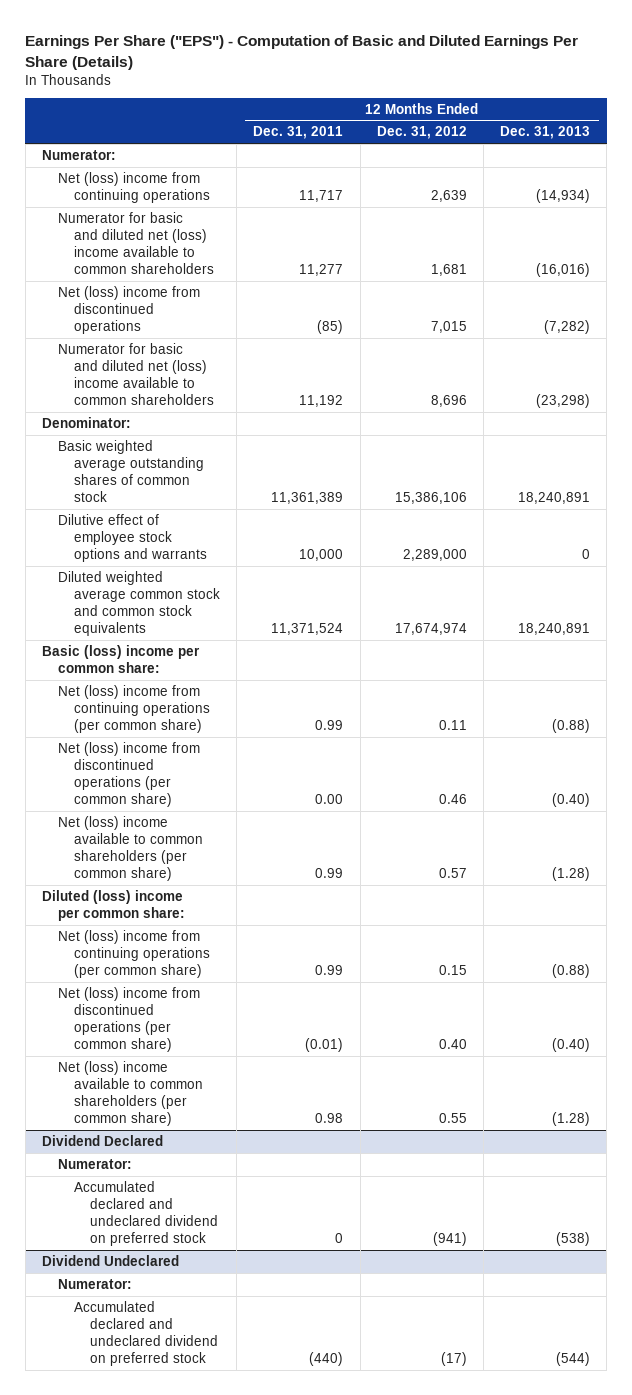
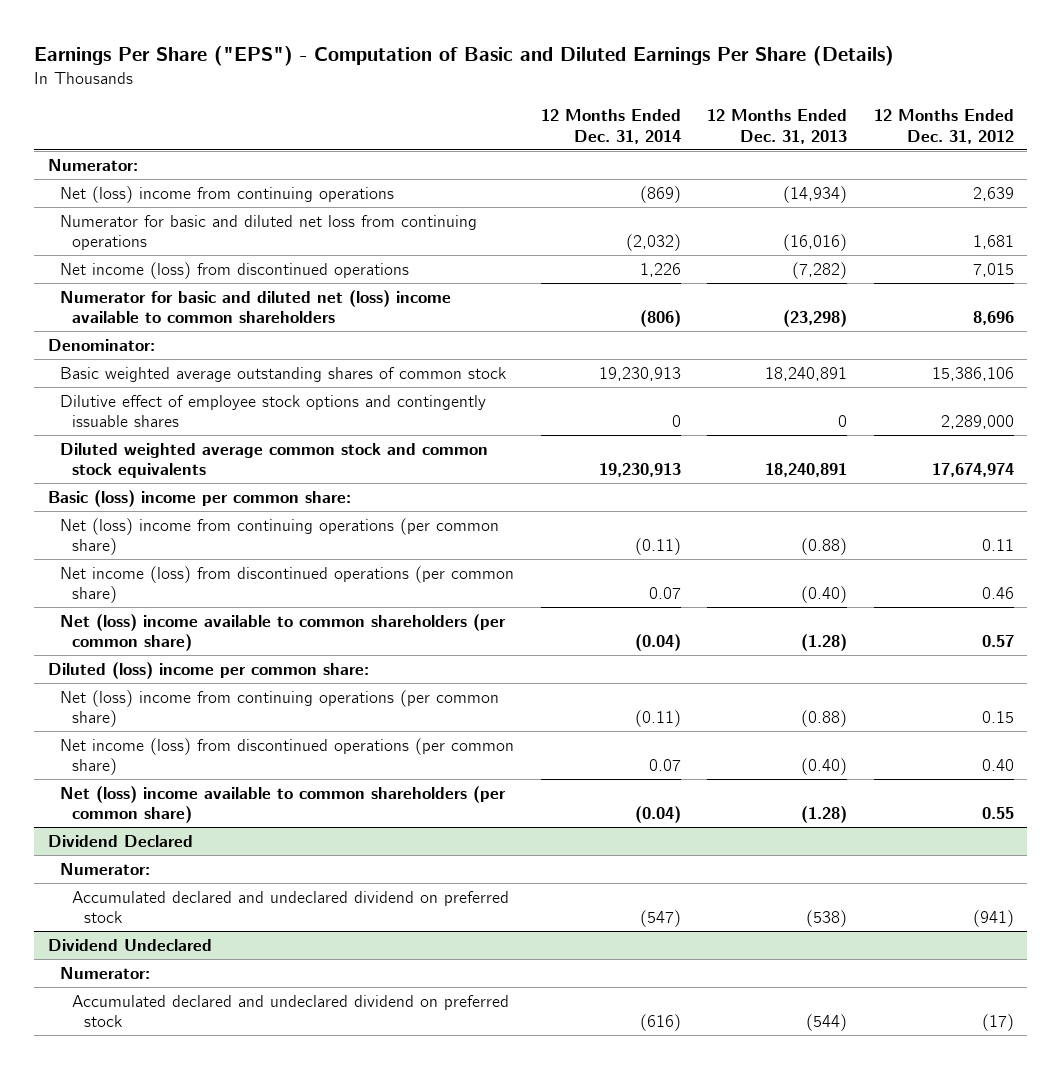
[253,126,344,140] Dec. 31, 2011 -> none
none -> [540,109,681,144] 12 Months Ended Dec. 31, 2014
[57,211,215,275] Numerator for basic and diluted net (loss) income available to common shareholders -> [59,214,477,251] Numerator for basic and diluted net loss from continuing operations
[57,285,200,335] Net (loss) income from discontinued operations -> [59,261,409,279] Net income (loss) from discontinued operations
[57,513,208,563] Dilutive effect of employee stock options and warrants -> [59,394,486,428] Dilutive effect of employee stock options and contingently issuable shares
[57,741,200,808] Net (loss) income from discontinued operations (per common share) -> [59,565,514,604] Net income (loss) from discontinued operations (per common share)
[57,986,200,1053] Net (loss) income from discontinued operations (per common share) -> [59,737,514,776] Net income (loss) from discontinued operations (per common share)

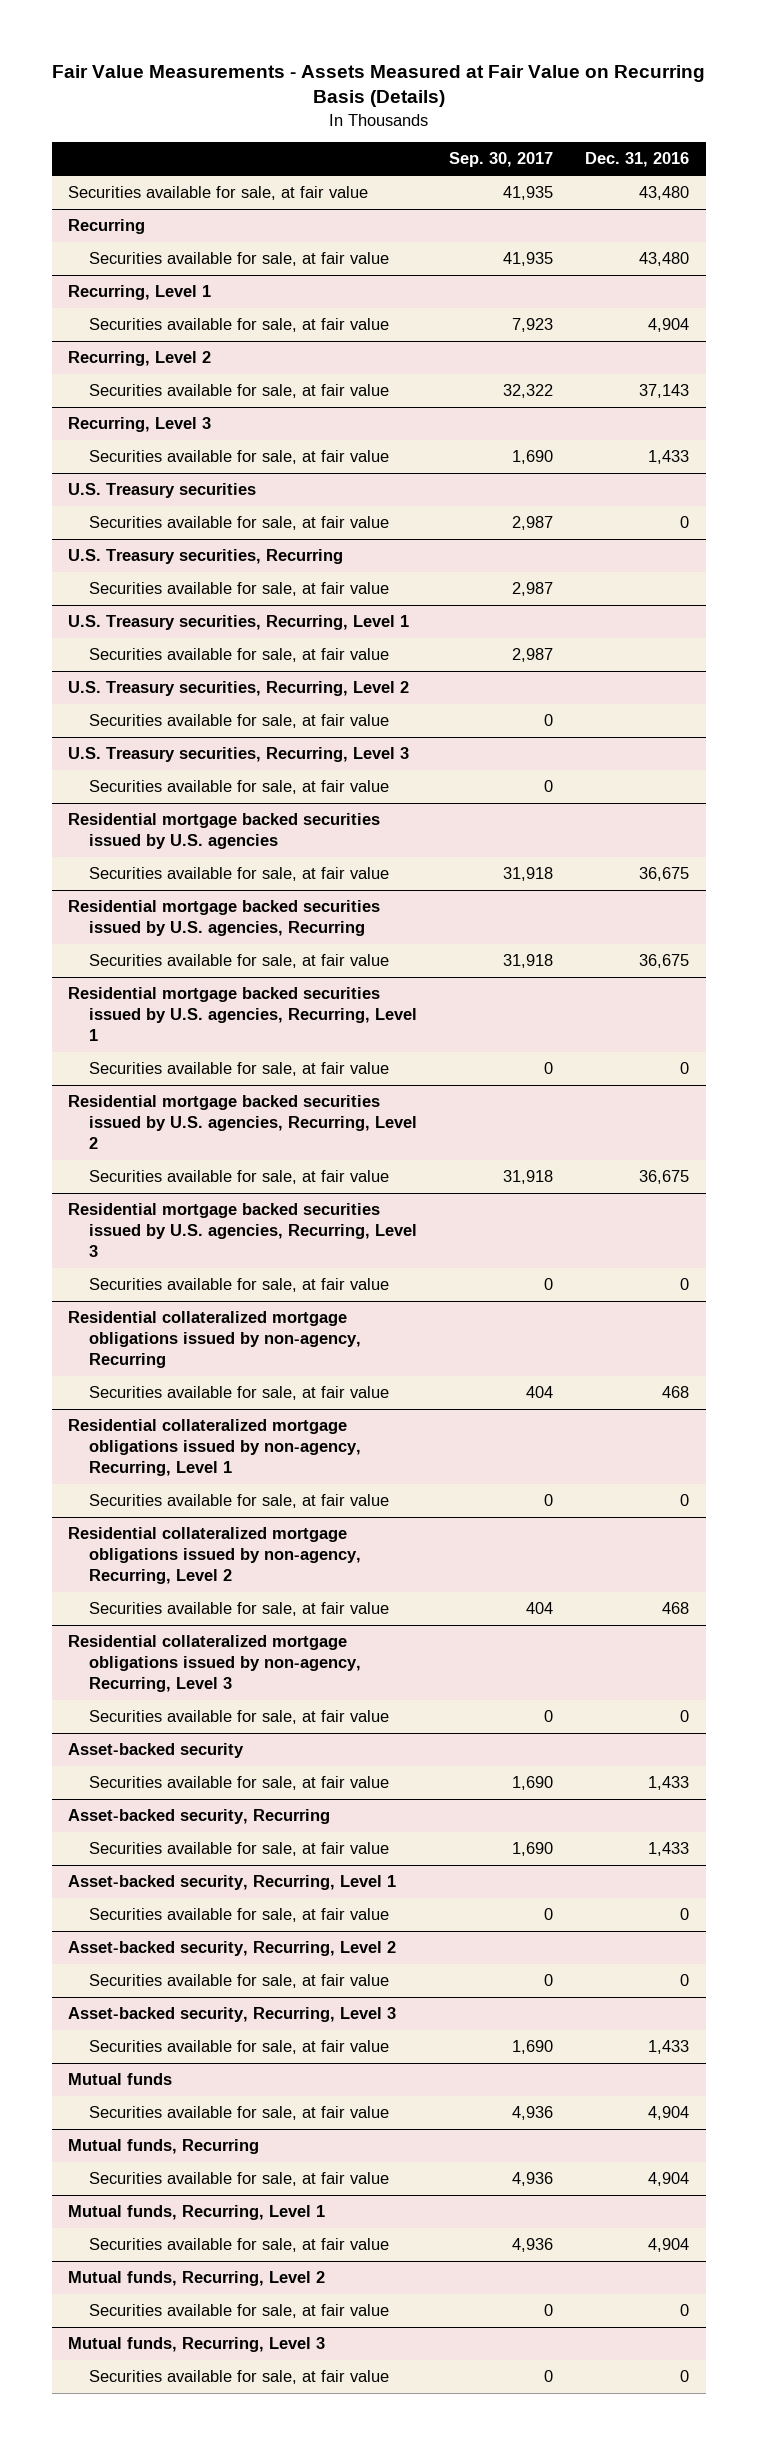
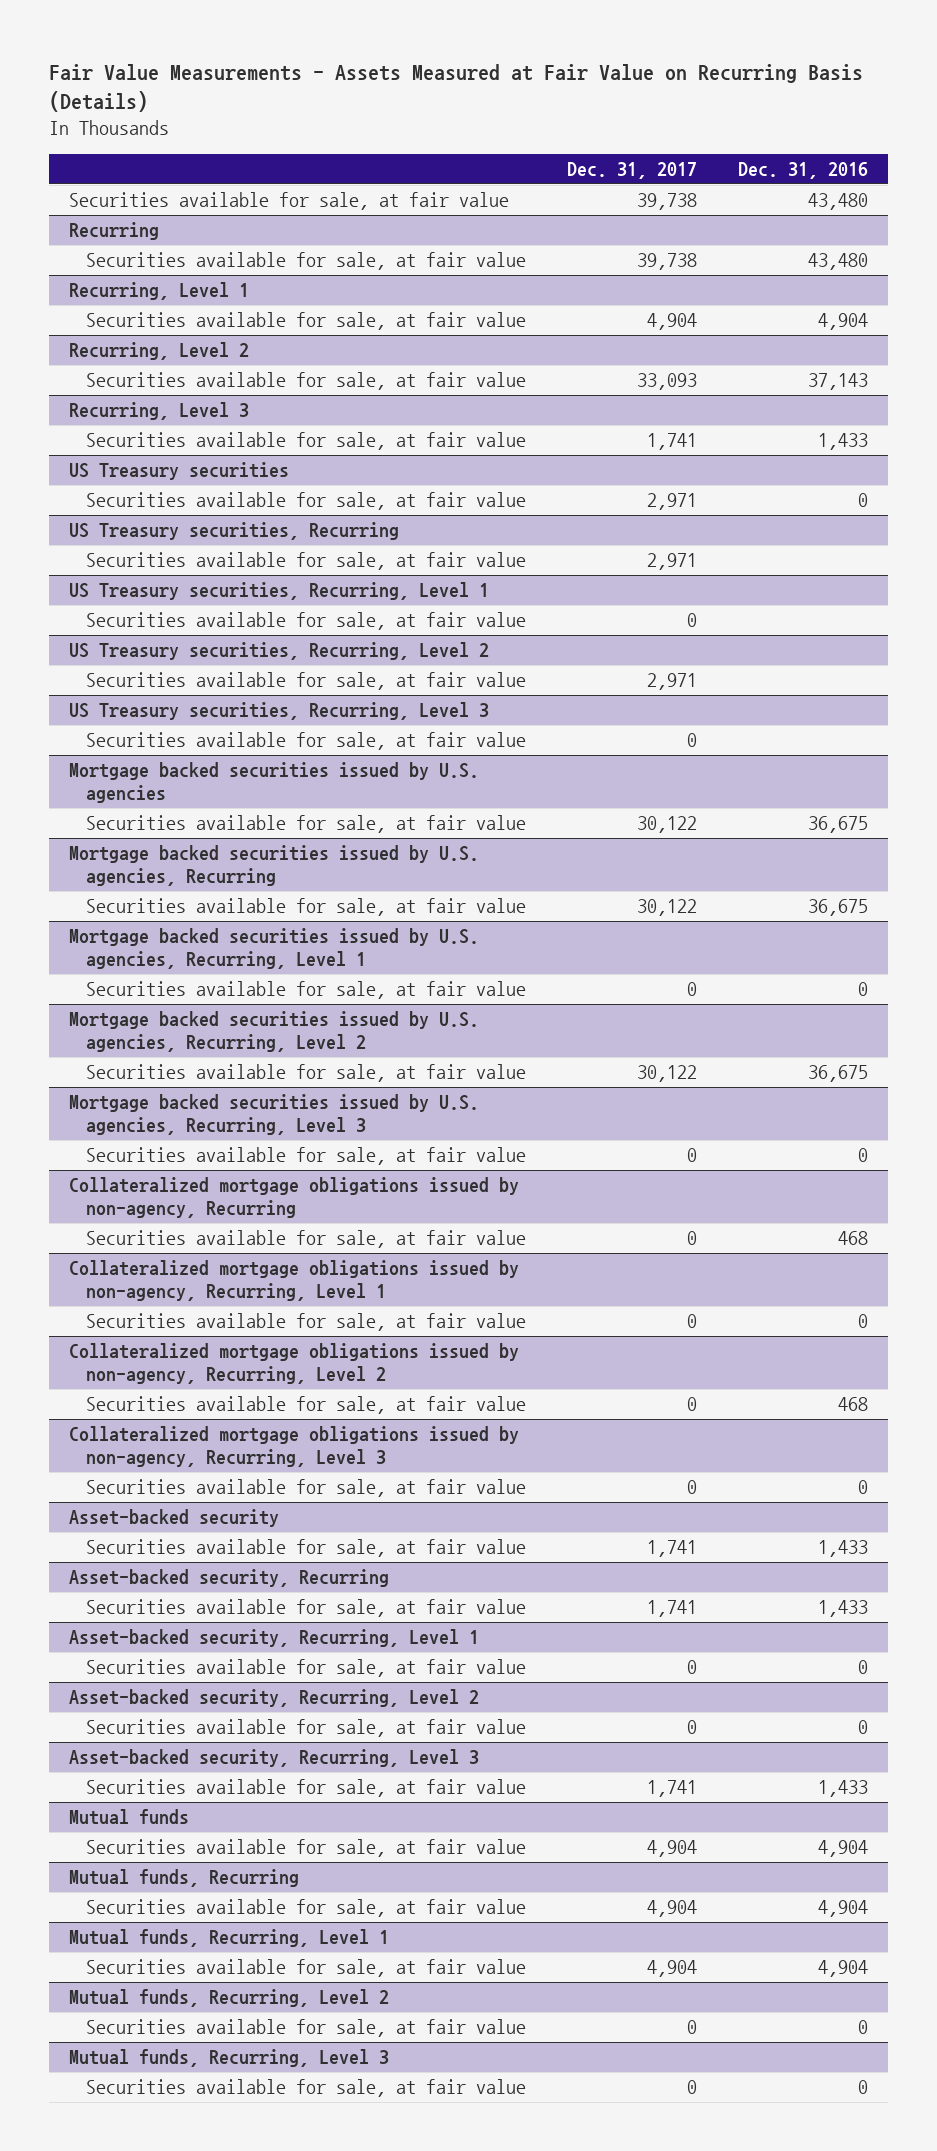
[449,152,554,168] Sep. 30, 2017 -> none
none -> [566,161,697,179] Dec. 31, 2017
[68,483,257,499] U.S. Treasury securities -> [68,462,289,481] US Treasury securities
[68,549,344,565] U.S. Treasury securities, Recurring -> [68,522,399,541] US Treasury securities, Recurring
[68,615,410,631] U.S. Treasury securities, Recurring, Level 1 -> [68,582,489,601] US Treasury securities, Recurring, Level 1
[68,681,410,697] U.S. Treasury securities, Recurring, Level 2 -> [68,642,489,661] US Treasury securities, Recurring, Level 2
[68,747,410,763] U.S. Treasury securities, Recurring, Level 3 -> [68,702,489,721] US Treasury securities, Recurring, Level 3
[68,813,381,850] Residential mortgage backed securities issued by U.S. agencies -> [68,762,479,803] Mortgage backed securities issued by U.S. agencies
[68,900,381,937] Residential mortgage backed securities issued by U.S. agencies, Recurring -> [68,845,479,886] Mortgage backed securities issued by U.S. agencies, Recurring
[68,987,417,1042] Residential mortgage backed securities issued by U.S. agencies, Recurring, Level 1 -> [68,928,479,969] Mortgage backed securities issued by U.S. agencies, Recurring, Level 1
[68,1095,417,1150] Residential mortgage backed securities issued by U.S. agencies, Recurring, Level 2 -> [68,1011,479,1052] Mortgage backed securities issued by U.S. agencies, Recurring, Level 2
[68,1203,417,1258] Residential mortgage backed securities issued by U.S. agencies, Recurring, Level 3 -> [68,1094,479,1135] Mortgage backed securities issued by U.S. agencies, Recurring, Level 3
[68,1311,361,1369] Residential collateralized mortgage obligations issued by non-agency, Recurring -> [68,1177,519,1218] Collateralized mortgage obligations issued by non-agency, Recurring
[68,1419,361,1477] Residential collateralized mortgage obligations issued by non-agency, Recurring, Level 1 -> [68,1260,519,1301] Collateralized mortgage obligations issued by non-agency, Recurring, Level 1
[68,1527,361,1585] Residential collateralized mortgage obligations issued by non-agency, Recurring, Level 2 -> [68,1343,519,1384] Collateralized mortgage obligations issued by non-agency, Recurring, Level 2
[68,1635,361,1693] Residential collateralized mortgage obligations issued by non-agency, Recurring, Level 3 -> [68,1426,519,1467] Collateralized mortgage obligations issued by non-agency, Recurring, Level 3

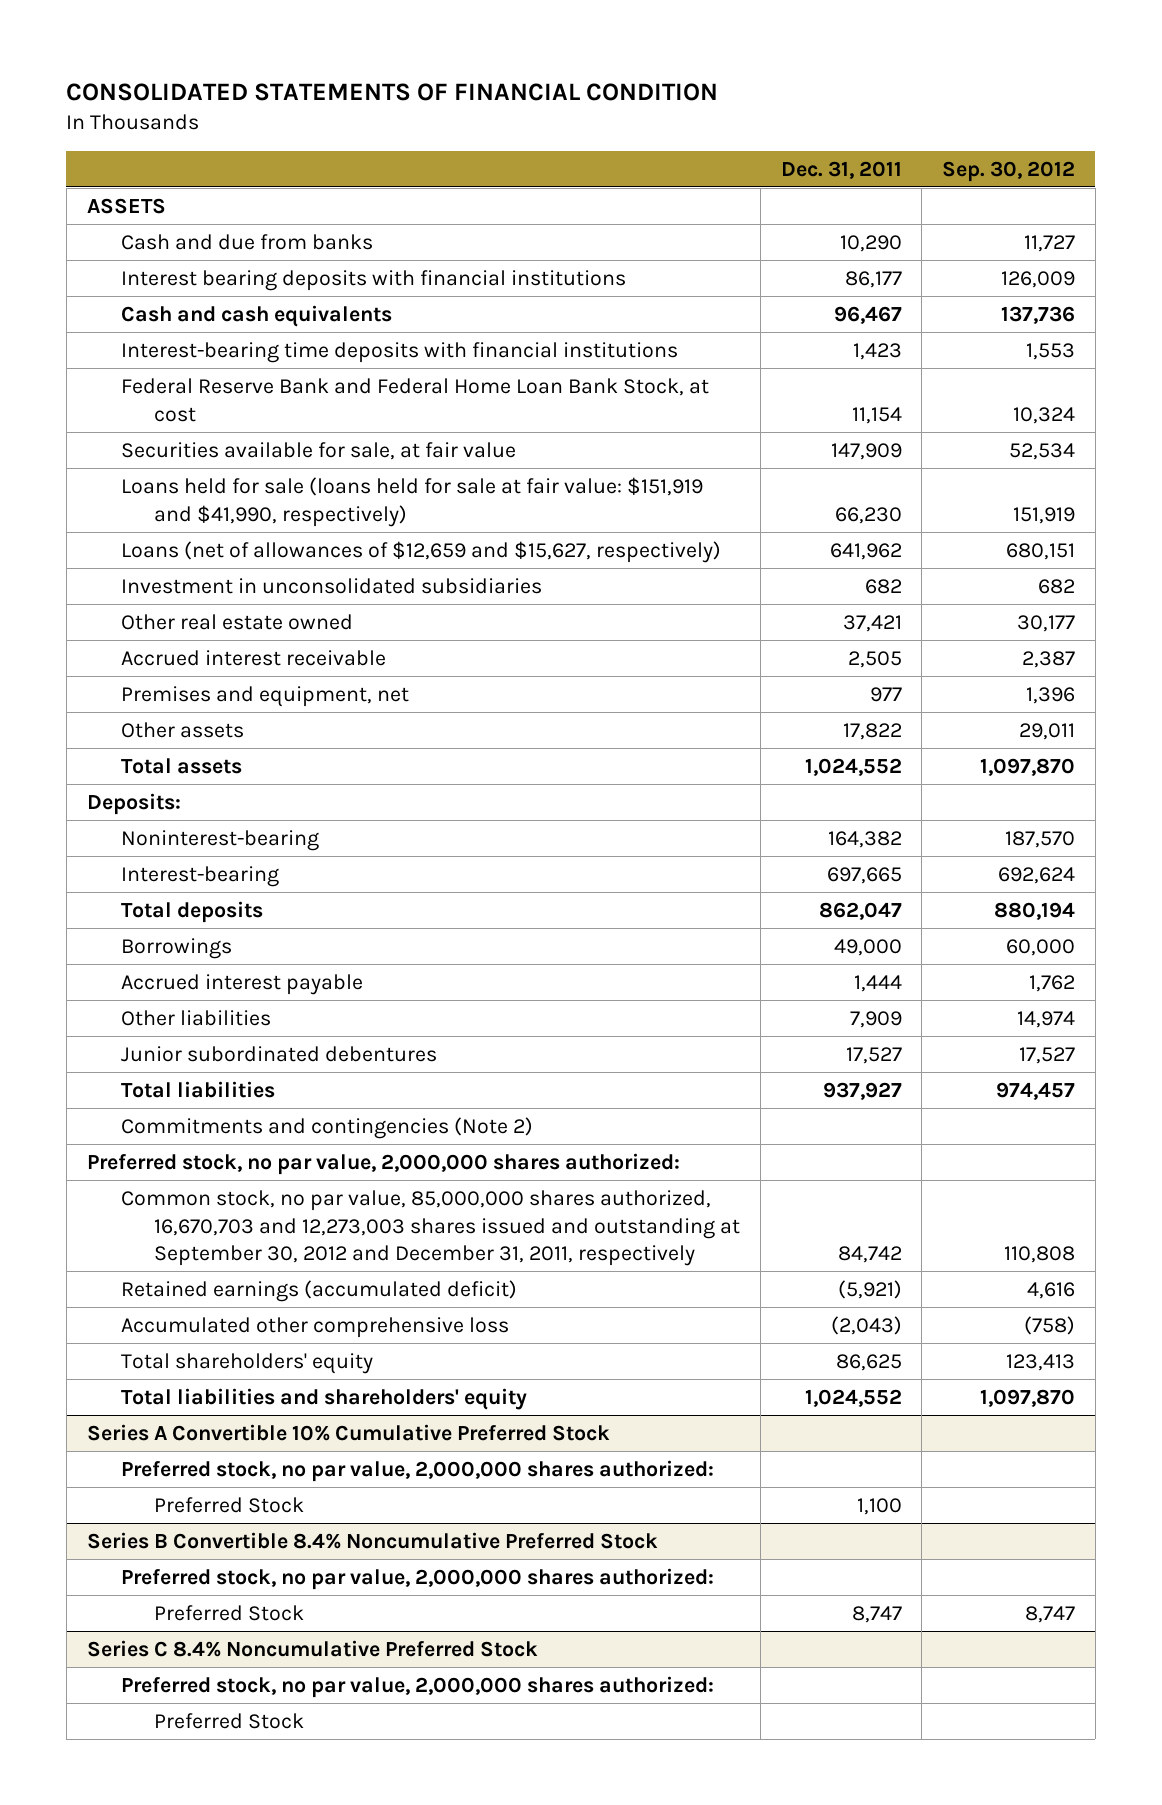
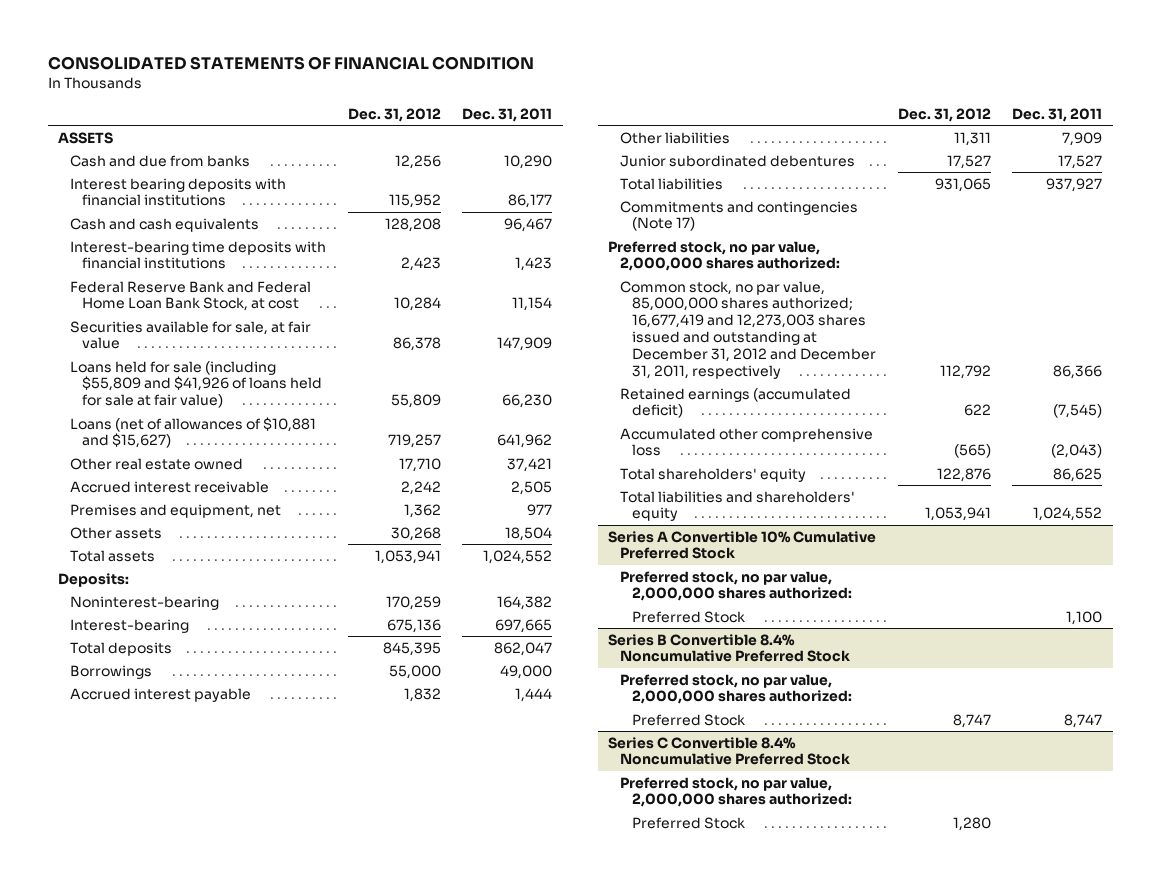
[942,160,1076,182] Sep. 30, 2012 -> none
none -> [347,107,441,122] Dec. 31, 2012
[120,577,542,594] Investment in unconsolidated subsidiaries -> none
[120,476,703,527] Loans held for sale (loans held for sale at fair value: $151,919 and $41,990, respectively) -> [70,360,323,409] Loans held for sale (including $55,809 and $41,926 of loans held for sale at fair value)
[120,540,721,563] Loans (net of allowances of $12,659 and $15,627, respectively) -> [70,416,317,449] Loans (net of allowances of $10,881 and $15,627)
[842,722,902,740] 17,822 -> [505,526,553,541] 18,504
[120,1116,533,1139] Commitments and contingencies (Note 2) -> [620,200,859,232] Commitments and contingencies (Note 17)
[120,1189,741,1267] Common stock, no par value, 85,000,000 shares authorized, 16,670,703 and 12,273,003 shares issued and outstanding at September 30, 2012 and December 31, 2011, respectively -> [620,280,877,379] Common stock, no par value, 85,000,000 shares authorized; 16,677,419 and 12,273,003 shares issued and outstanding at December 31, 2012 and December 31, 2011, respectively
[837,1246,902,1264] 84,742 -> [1053,364,1103,379] 86,366
[837,1279,902,1299] (5,921) -> [1053,404,1103,419] (7,545)
[86,1639,538,1657] Series C 8.4% Noncumulative Preferred Stock -> [608,736,851,766] Series C Convertible 8.4% Noncumulative Preferred Stock

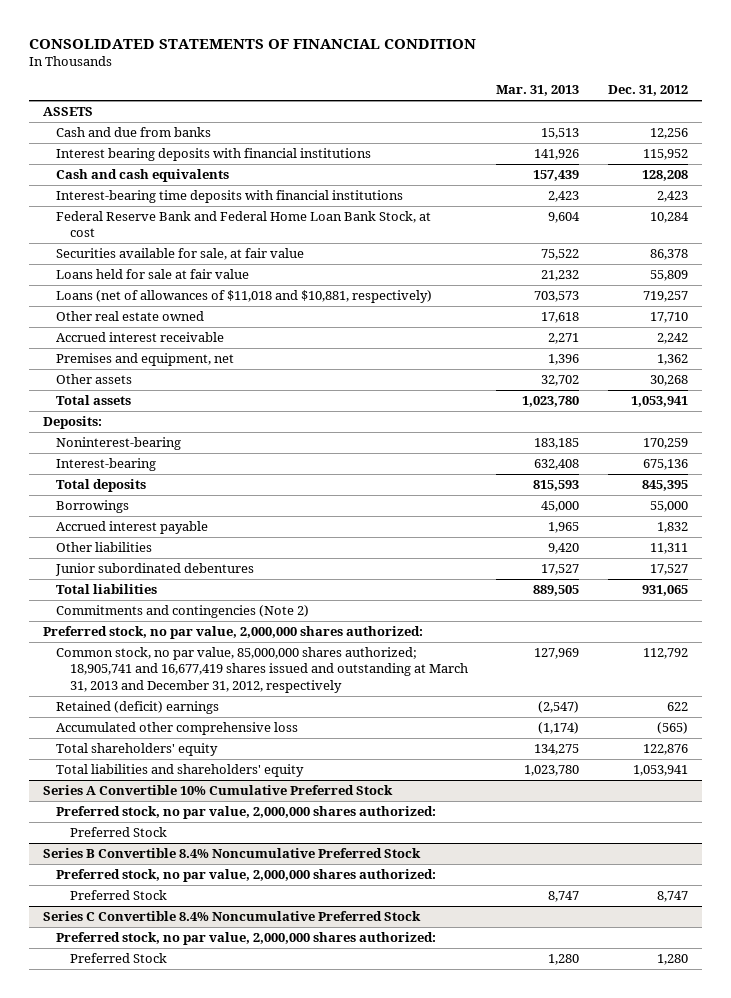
[462,107,553,122] Dec. 31, 2011 -> none
none -> [496,85,580,97] Mar. 31, 2013
[70,360,323,409] Loans held for sale (including $55,809 and $41,926 of loans held for sale at fair value) -> [56,269,250,280] Loans held for sale at fair value
[70,416,317,449] Loans (net of allowances of $10,881 and $15,627) -> [56,290,433,304] Loans (net of allowances of $11,018 and $10,881, respectively)
[620,200,859,232] Commitments and contingencies (Note 17) -> [56,605,310,619] Commitments and contingencies (Note 2)
[620,280,877,379] Common stock, no par value, 85,000,000 shares authorized; 16,677,419 and 12,273,003 shares issued and outstanding at December 31, 2012 and December 31, 2011, respectively -> [56,647,468,693] Common stock, no par value, 85,000,000 shares authorized; 18,905,741 and 16,677,419 shares issued and outstanding at March 31, 2013 and December 31, 2012, respectively
[620,387,852,419] Retained earnings (accumulated deficit) -> [56,701,220,715] Retained (deficit) earnings

